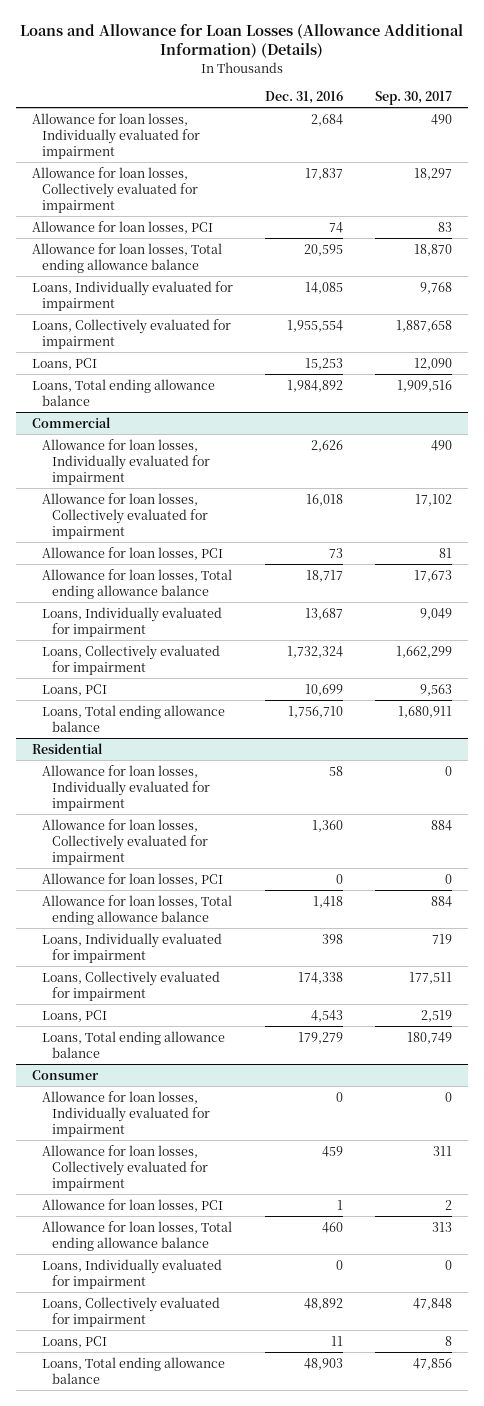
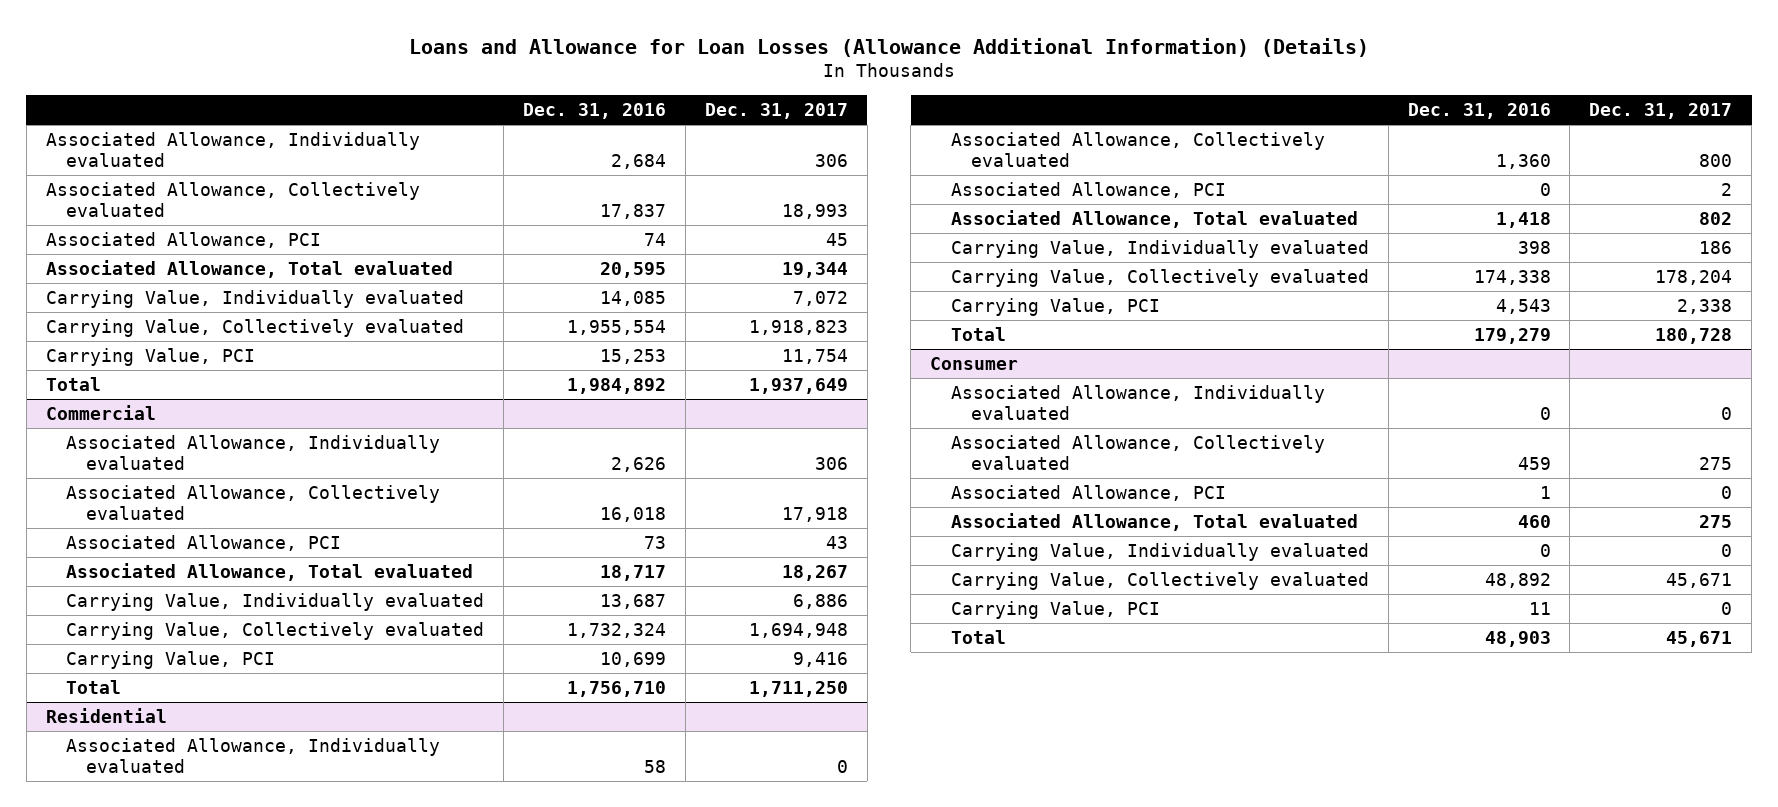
[375,90,453,105] Sep. 30, 2017 -> none
none -> [704,102,848,119] Dec. 31, 2017
[31,112,201,160] Allowance for loan losses, Individually evaluated for impairment -> [45,132,420,167] Associated Allowance, Individually evaluated
[31,166,199,214] Allowance for loan losses, Collectively evaluated for impairment -> [45,182,420,217] Associated Allowance, Collectively evaluated
[31,220,213,234] Allowance for loan losses, PCI -> [45,232,321,249] Associated Allowance, PCI
[31,242,222,273] Allowance for loan losses, Total ending allowance balance -> [45,260,453,279] Associated Allowance, Total evaluated
[31,280,233,311] Loans, Individually evaluated for impairment -> [45,290,464,309] Carrying Value, Individually evaluated
[31,318,231,349] Loans, Collectively evaluated for impairment -> [45,319,464,338] Carrying Value, Collectively evaluated
[31,357,97,370] Loans, PCI -> [45,348,255,367] Carrying Value, PCI
[31,378,215,406] Loans, Total ending allowance balance -> [45,377,101,392] Total
[42,438,211,486] Allowance for loan losses, Individually evaluated for impairment -> [66,435,441,470] Associated Allowance, Individually evaluated
[42,492,209,540] Allowance for loan losses, Collectively evaluated for impairment -> [66,485,441,520] Associated Allowance, Collectively evaluated
[42,546,224,560] Allowance for loan losses, PCI -> [66,535,342,552] Associated Allowance, PCI
[42,568,233,599] Allowance for loan losses, Total ending allowance balance -> [66,563,474,582] Associated Allowance, Total evaluated
[42,606,223,637] Loans, Individually evaluated for impairment -> [66,593,485,612] Carrying Value, Individually evaluated
[42,644,221,675] Loans, Collectively evaluated for impairment -> [66,622,485,641] Carrying Value, Collectively evaluated
[42,683,108,696] Loans, PCI -> [66,651,276,670] Carrying Value, PCI
[42,704,226,732] Loans, Total ending allowance balance -> [66,680,122,695] Total
[42,764,211,812] Allowance for loan losses, Individually evaluated for impairment -> [66,738,441,773] Associated Allowance, Individually evaluated
[42,818,209,866] Allowance for loan losses, Collectively evaluated for impairment -> [950,132,1325,167] Associated Allowance, Collectively evaluated
[42,872,224,886] Allowance for loan losses, PCI -> [950,182,1226,199] Associated Allowance, PCI
[42,894,233,925] Allowance for loan losses, Total ending allowance balance -> [950,210,1358,229] Associated Allowance, Total evaluated
[42,932,223,963] Loans, Individually evaluated for impairment -> [950,240,1369,259] Carrying Value, Individually evaluated
[42,970,221,1001] Loans, Collectively evaluated for impairment -> [950,269,1369,288] Carrying Value, Collectively evaluated
[42,1009,108,1022] Loans, PCI -> [950,298,1160,317] Carrying Value, PCI
[42,1030,226,1058] Loans, Total ending allowance balance -> [950,327,1006,342] Total
[42,1090,211,1138] Allowance for loan losses, Individually evaluated for impairment -> [950,385,1325,420] Associated Allowance, Individually evaluated
[42,1144,209,1192] Allowance for loan losses, Collectively evaluated for impairment -> [950,435,1325,470] Associated Allowance, Collectively evaluated
[42,1198,224,1212] Allowance for loan losses, PCI -> [950,485,1226,502] Associated Allowance, PCI
[42,1220,233,1251] Allowance for loan losses, Total ending allowance balance -> [950,513,1358,532] Associated Allowance, Total evaluated
[42,1258,223,1289] Loans, Individually evaluated for impairment -> [950,543,1369,562] Carrying Value, Individually evaluated
[42,1296,221,1327] Loans, Collectively evaluated for impairment -> [950,572,1369,591] Carrying Value, Collectively evaluated
[42,1335,108,1348] Loans, PCI -> [950,601,1160,620] Carrying Value, PCI
[42,1356,226,1384] Loans, Total ending allowance balance -> [950,630,1006,645] Total

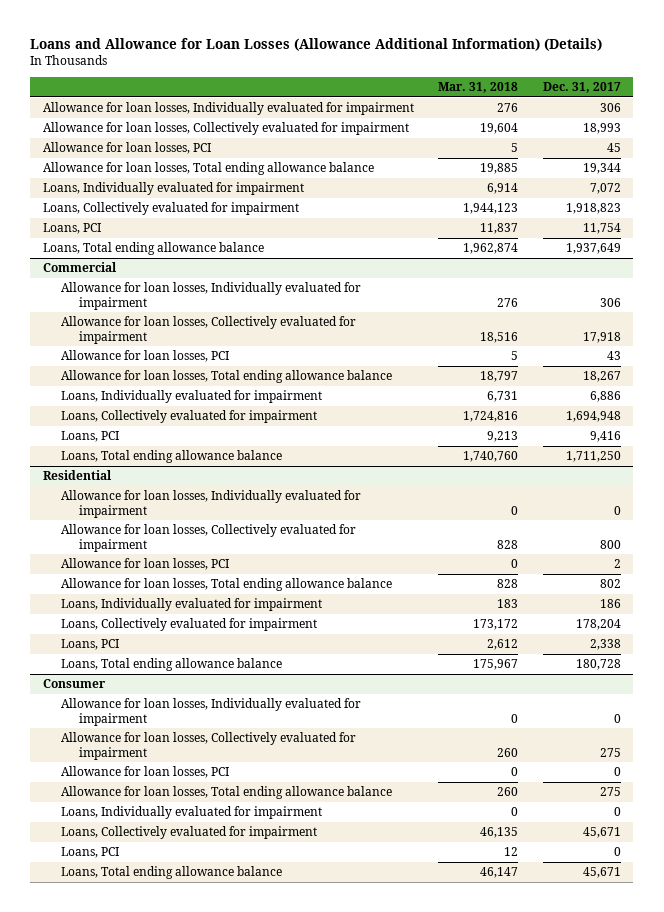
[522,102,666,119] Dec. 31, 2016 -> none
none -> [438,82,519,94] Mar. 31, 2018
[45,132,420,167] Associated Allowance, Individually evaluated -> [42,102,414,116] Allowance for loan losses, Individually evaluated for impairment
[45,182,420,217] Associated Allowance, Collectively evaluated -> [42,122,409,136] Allowance for loan losses, Collectively evaluated for impairment
[45,232,321,249] Associated Allowance, PCI -> [42,142,211,155] Allowance for loan losses, PCI
[45,260,453,279] Associated Allowance, Total evaluated -> [42,162,374,176] Allowance for loan losses, Total ending allowance balance
[45,290,464,309] Carrying Value, Individually evaluated -> [42,182,304,196] Loans, Individually evaluated for impairment
[45,319,464,338] Carrying Value, Collectively evaluated -> [42,202,299,216] Loans, Collectively evaluated for impairment
[45,348,255,367] Carrying Value, PCI -> [42,223,101,235] Loans, PCI
[45,377,101,392] Total -> [42,242,264,256] Loans, Total ending allowance balance
[66,435,441,470] Associated Allowance, Individually evaluated -> [60,282,361,310] Allowance for loan losses, Individually evaluated for impairment
[66,485,441,520] Associated Allowance, Collectively evaluated -> [60,316,356,344] Allowance for loan losses, Collectively evaluated for impairment
[66,535,342,552] Associated Allowance, PCI -> [60,350,229,363] Allowance for loan losses, PCI
[66,563,474,582] Associated Allowance, Total evaluated -> [60,370,392,384] Allowance for loan losses, Total ending allowance balance
[66,593,485,612] Carrying Value, Individually evaluated -> [60,390,322,404] Loans, Individually evaluated for impairment
[66,622,485,641] Carrying Value, Collectively evaluated -> [60,410,317,424] Loans, Collectively evaluated for impairment
[66,651,276,670] Carrying Value, PCI -> [60,431,119,443] Loans, PCI
[66,680,122,695] Total -> [60,450,282,464] Loans, Total ending allowance balance
[66,738,441,773] Associated Allowance, Individually evaluated -> [60,490,361,518] Allowance for loan losses, Individually evaluated for impairment
[950,132,1325,167] Associated Allowance, Collectively evaluated -> [60,524,356,552] Allowance for loan losses, Collectively evaluated for impairment
[950,182,1226,199] Associated Allowance, PCI -> [60,558,229,571] Allowance for loan losses, PCI
[950,210,1358,229] Associated Allowance, Total evaluated -> [60,578,392,592] Allowance for loan losses, Total ending allowance balance
[950,240,1369,259] Carrying Value, Individually evaluated -> [60,598,322,612] Loans, Individually evaluated for impairment
[950,269,1369,288] Carrying Value, Collectively evaluated -> [60,618,317,632] Loans, Collectively evaluated for impairment
[950,298,1160,317] Carrying Value, PCI -> [60,639,119,651] Loans, PCI
[950,327,1006,342] Total -> [60,658,282,672] Loans, Total ending allowance balance
[950,385,1325,420] Associated Allowance, Individually evaluated -> [60,698,361,726] Allowance for loan losses, Individually evaluated for impairment
[950,435,1325,470] Associated Allowance, Collectively evaluated -> [60,732,356,760] Allowance for loan losses, Collectively evaluated for impairment
[950,485,1226,502] Associated Allowance, PCI -> [60,766,229,779] Allowance for loan losses, PCI
[950,513,1358,532] Associated Allowance, Total evaluated -> [60,786,392,800] Allowance for loan losses, Total ending allowance balance
[950,543,1369,562] Carrying Value, Individually evaluated -> [60,806,322,820] Loans, Individually evaluated for impairment
[950,572,1369,591] Carrying Value, Collectively evaluated -> [60,826,317,840] Loans, Collectively evaluated for impairment
[950,601,1160,620] Carrying Value, PCI -> [60,847,119,859] Loans, PCI
[950,630,1006,645] Total -> [60,866,282,880] Loans, Total ending allowance balance

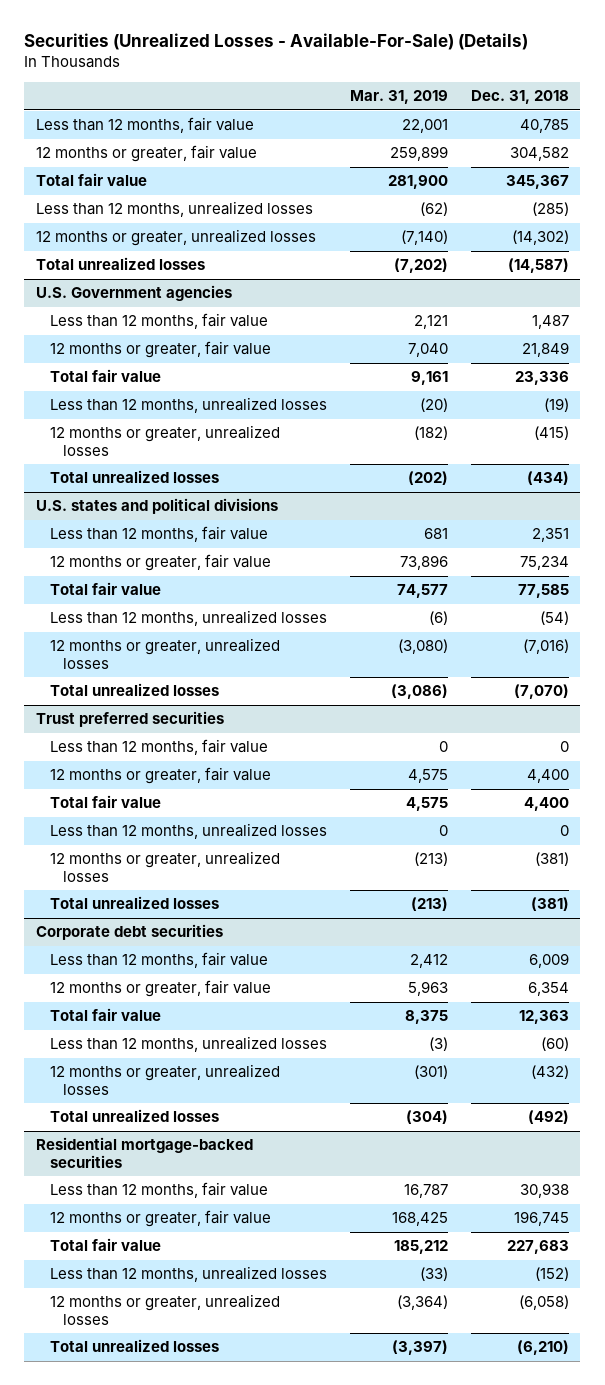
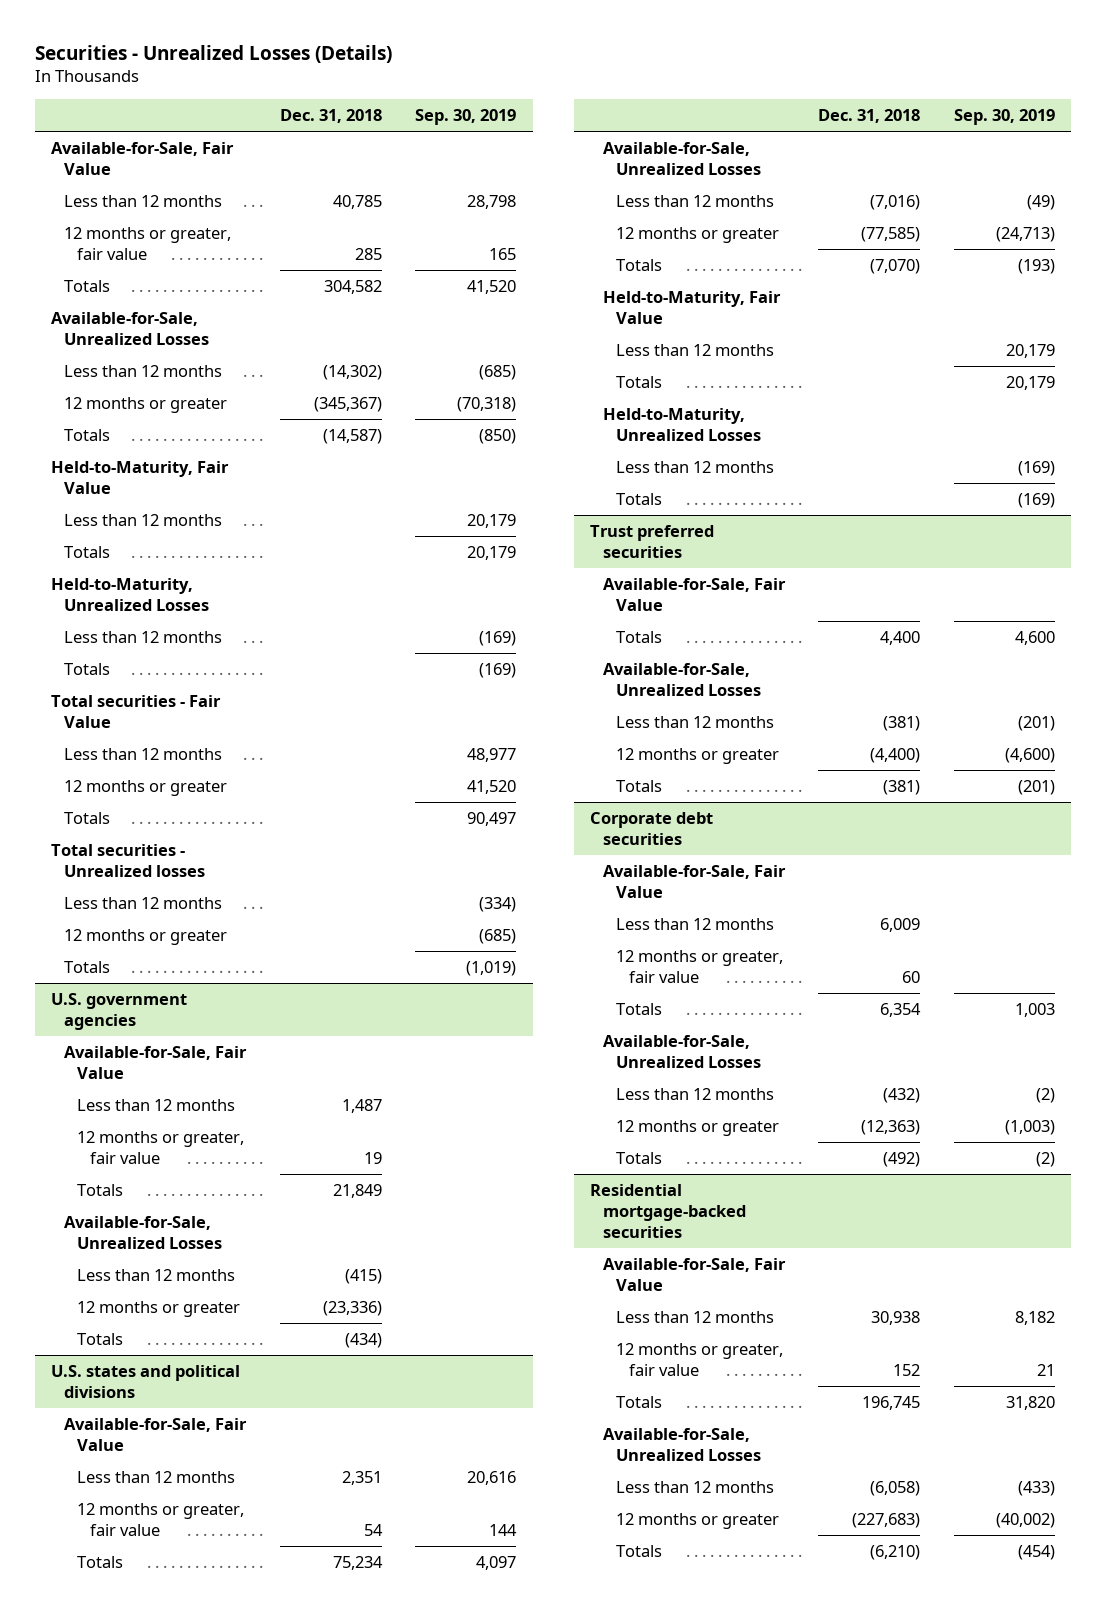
[24,33,529,51] Securities (Unrealized Losses - Available-For-Sale) (Details) -> [34,45,392,64] Securities - Unrealized Losses (Details)
[349,90,448,105] Mar. 31, 2019 -> none
none -> [414,108,516,125] Sep. 30, 2019
none -> [51,142,235,176] Available-for-Sale, Fair Value
[35,117,254,134] Less than 12 months, fair value -> [64,195,223,208] Less than 12 months
[509,147,569,162] 304,582 -> [354,248,382,261] 285
[35,173,147,187] Total fair value -> [64,280,111,293] Totals
[505,175,569,190] 345,367 -> [323,280,382,295] 304,582
none -> [51,312,210,346] Available-for-Sale, Unrealized Losses
[35,201,313,218] Less than 12 months, unrealized losses -> [64,365,223,378] Less than 12 months
[531,202,569,217] (285) -> [322,365,382,381] (14,302)
[35,229,316,247] 12 months or greater, unrealized losses -> [64,397,228,414] 12 months or greater
[511,230,569,246] (14,302) -> [313,397,382,413] (345,367)
[35,257,205,271] Total unrealized losses -> [64,429,111,442] Totals
none -> [51,461,230,495] Held-to-Maturity, Fair Value
none -> [64,514,223,527] Less than 12 months
none -> [64,546,111,559] Totals
none -> [51,578,210,612] Held-to-Maturity, Unrealized Losses
none -> [64,631,223,644] Less than 12 months
none -> [64,663,111,676] Totals
none -> [51,695,222,729] Total securities - Fair Value
none -> [64,748,223,761] Less than 12 months
none -> [64,780,228,797] 12 months or greater
none -> [64,812,111,825] Totals
none -> [51,844,206,878] Total securities - Unrealized losses
none -> [64,897,223,910] Less than 12 months
none -> [64,929,228,946] 12 months or greater
none -> [64,961,111,974] Totals
[35,285,232,302] U.S. Government agencies -> [51,993,188,1031] U.S. government agencies
none -> [64,1046,248,1080] Available-for-Sale, Fair Value
[49,313,268,330] Less than 12 months, fair value -> [77,1099,236,1112] Less than 12 months
[521,342,569,358] 21,849 -> [363,1152,382,1165] 19
[49,369,161,383] Total fair value -> [77,1184,124,1197] Totals
[514,371,569,386] 23,336 -> [332,1184,382,1199] 21,849
none -> [64,1216,223,1250] Available-for-Sale, Unrealized Losses
[49,397,327,414] Less than 12 months, unrealized losses -> [77,1269,236,1282] Less than 12 months
[543,398,569,413] (19) -> [344,1269,382,1285] (415)
[49,425,280,456] 12 months or greater, unrealized losses -> [77,1301,241,1318] 12 months or greater
[533,426,569,441] (415) -> [322,1301,382,1317] (23,336)
[49,470,219,484] Total unrealized losses -> [77,1333,124,1346] Totals
none -> [64,1418,248,1452] Available-for-Sale, Fair Value
[49,526,268,543] Less than 12 months, fair value -> [77,1471,236,1484] Less than 12 months
[519,556,569,571] 75,234 -> [363,1524,383,1537] 54
[49,582,161,596] Total fair value -> [77,1556,124,1569] Totals
[517,584,569,599] 77,585 -> [332,1556,383,1571] 75,234
none -> [603,142,762,176] Available-for-Sale, Unrealized Losses
[49,610,327,627] Less than 12 months, unrealized losses -> [616,195,775,208] Less than 12 months
[539,611,569,626] (54) -> [870,195,921,211] (7,016)
[49,638,280,669] 12 months or greater, unrealized losses -> [616,227,780,244] 12 months or greater
[522,639,569,655] (7,016) -> [861,227,921,243] (77,585)
[49,683,219,697] Total unrealized losses -> [616,259,663,272] Totals
none -> [603,291,782,325] Held-to-Maturity, Fair Value
none -> [616,344,775,357] Less than 12 months
none -> [616,376,663,389] Totals
none -> [603,408,762,442] Held-to-Maturity, Unrealized Losses
none -> [616,461,775,474] Less than 12 months
none -> [616,493,663,506] Totals
[49,739,268,756] Less than 12 months, fair value -> none
[49,767,271,785] 12 months or greater, fair value -> none
none -> [603,578,787,612] Available-for-Sale, Fair Value
[49,795,161,809] Total fair value -> [616,631,663,644] Totals
none -> [603,663,762,697] Available-for-Sale, Unrealized Losses
[49,823,327,840] Less than 12 months, unrealized losses -> [616,716,775,729] Less than 12 months
[559,825,569,837] 0 -> [883,716,921,732] (381)
[49,851,280,882] 12 months or greater, unrealized losses -> [616,748,780,765] 12 months or greater
[534,852,569,867] (381) -> [870,748,921,764] (4,400)
[49,896,219,910] Total unrealized losses -> [616,780,663,793] Totals
none -> [603,865,787,899] Available-for-Sale, Fair Value
[49,952,268,969] Less than 12 months, fair value -> [616,918,775,931] Less than 12 months
[527,982,569,997] 6,354 -> [902,971,921,984] 60
[49,1008,161,1022] Total fair value -> [616,1003,663,1016] Totals
[518,1010,569,1025] 12,363 -> [880,1003,922,1018] 6,354
none -> [603,1035,762,1069] Available-for-Sale, Unrealized Losses
[49,1036,327,1053] Less than 12 months, unrealized losses -> [616,1088,775,1101] Less than 12 months
[540,1037,569,1052] (60) -> [883,1088,921,1104] (432)
[49,1064,280,1095] 12 months or greater, unrealized losses -> [616,1120,780,1137] 12 months or greater
[530,1065,569,1080] (432) -> [861,1120,921,1136] (12,363)
[49,1109,219,1123] Total unrealized losses -> [616,1152,663,1165] Totals
none -> [603,1258,787,1292] Available-for-Sale, Fair Value
[49,1182,268,1199] Less than 12 months, fair value -> [616,1311,775,1324] Less than 12 months
[513,1211,569,1227] 196,745 -> [893,1364,921,1377] 152
[49,1238,161,1252] Total fair value -> [616,1396,663,1409] Totals
[506,1240,569,1255] 227,683 -> [862,1396,921,1411] 196,745
none -> [603,1428,762,1462] Available-for-Sale, Unrealized Losses
[49,1266,327,1283] Less than 12 months, unrealized losses -> [616,1481,775,1494] Less than 12 months
[534,1267,569,1282] (152) -> [870,1481,921,1497] (6,058)
[49,1294,280,1325] 12 months or greater, unrealized losses -> [616,1513,780,1530] 12 months or greater
[518,1295,569,1311] (6,058) -> [852,1513,921,1529] (227,683)
[49,1339,219,1353] Total unrealized losses -> [616,1545,663,1558] Totals

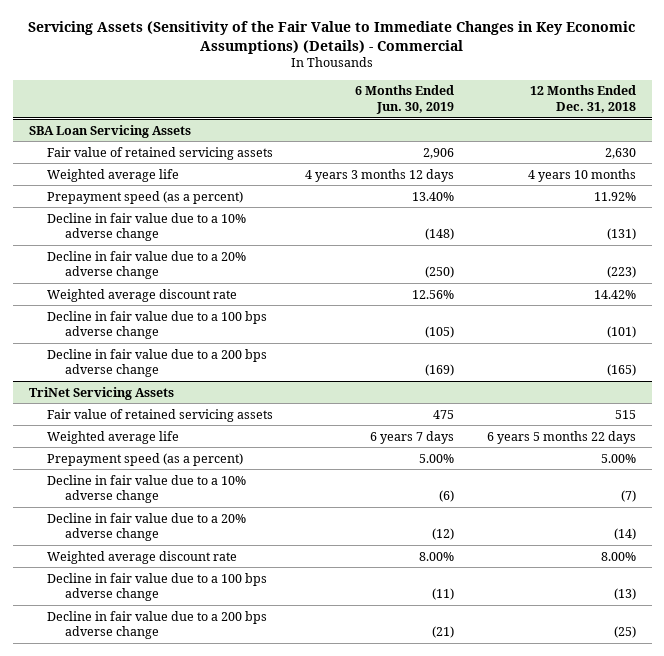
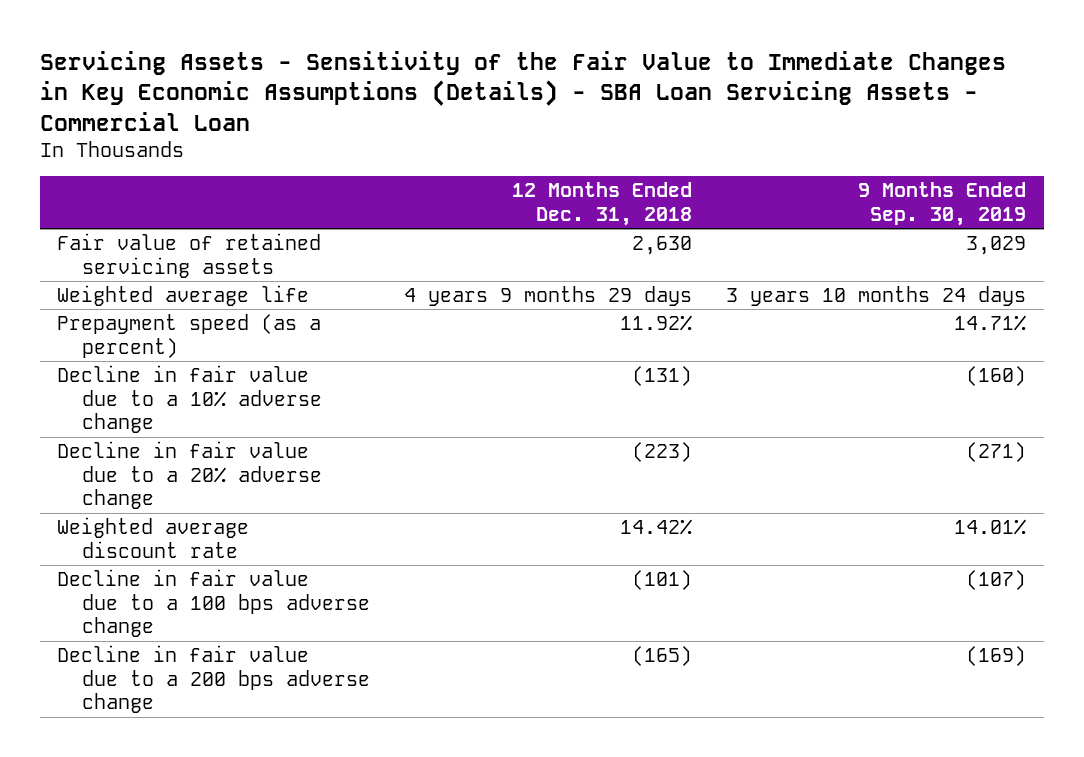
[28,20,636,54] Servicing Assets (Sensitivity of the Fair Value to Immediate Changes in Key Economic Assumptions) (Details) - Commercial -> [40,51,1007,131] Servicing Assets - Sensitivity of the Fair Value to Immediate Changes in Key Economic Assumptions (Details) - SBA Loan Servicing Assets - Commercial Loan
[355,85,455,114] 6 Months Ended Jun. 30, 2019 -> none
none -> [858,182,1027,227] 9 Months Ended Sep. 30, 2019
[28,124,191,138] SBA Loan Servicing Assets -> none
[527,168,636,182] 4 years 10 months -> [404,286,693,307] 4 years 9 months 29 days
[28,386,174,400] TriNet Servicing Assets -> none
[47,408,274,422] Fair value of retained servicing assets -> none
[47,430,180,444] Weighted average life -> none
[47,452,244,466] Prepayment speed (as a percent) -> none
[47,474,247,504] Decline in fair value due to a 10% adverse change -> none
[47,512,247,542] Decline in fair value due to a 20% adverse change -> none
[47,550,238,564] Weighted average discount rate -> none
[47,572,268,602] Decline in fair value due to a 100 bps adverse change -> none
[47,610,268,640] Decline in fair value due to a 200 bps adverse change -> none

